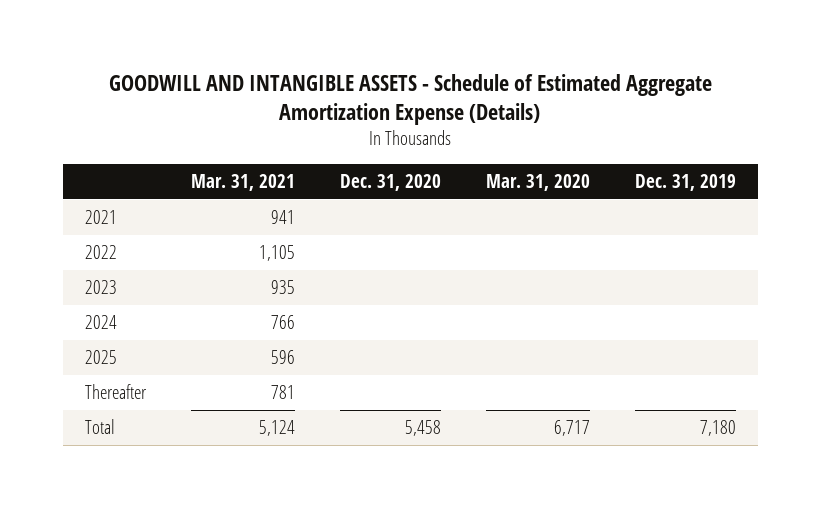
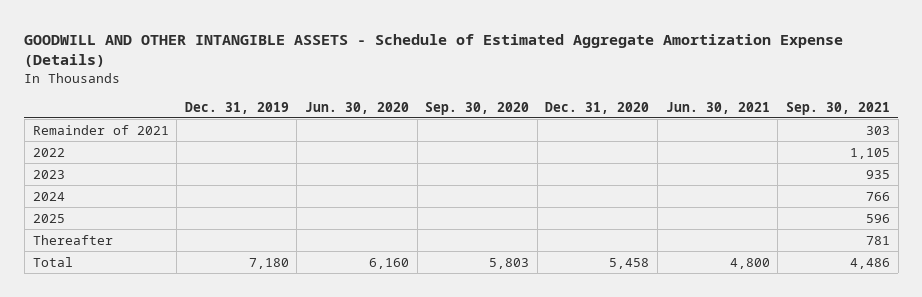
[109,74,713,126] GOODWILL AND INTANGIBLE ASSETS - Schedule of Estimated Aggregate Amortization Expense (Details) -> [24,33,844,68] GOODWILL AND OTHER INTANGIBLE ASSETS - Schedule of Estimated Aggregate Amortization Expense (Details)
[191,173,296,191] Mar. 31, 2021 -> none
[485,173,590,191] Mar. 31, 2020 -> none
none -> [305,101,410,114] Jun. 30, 2020
none -> [425,101,530,115] Sep. 30, 2020
none -> [665,101,770,114] Jun. 30, 2021
none -> [785,101,890,115] Sep. 30, 2021
[85,209,118,224] 2021 -> [32,124,169,135] Remainder of 2021

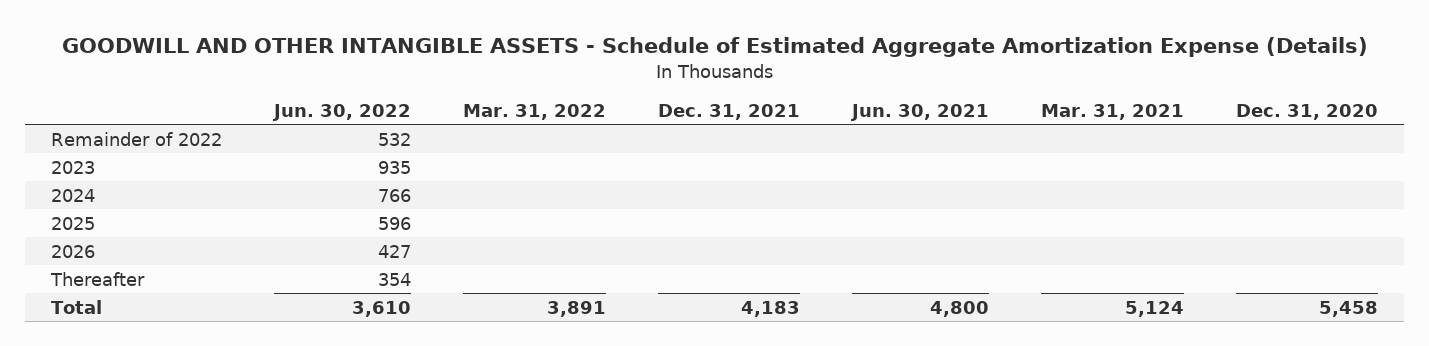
[184,101,289,114] Dec. 31, 2019 -> none
[305,101,410,114] Jun. 30, 2020 -> none
[425,101,530,115] Sep. 30, 2020 -> none
[785,101,890,115] Sep. 30, 2021 -> none
none -> [272,103,412,121] Jun. 30, 2022
none -> [463,103,607,120] Mar. 31, 2022
none -> [658,103,801,120] Dec. 31, 2021
none -> [1041,103,1185,120] Mar. 31, 2021
[32,147,65,157] 2022 -> none
[32,124,169,135] Remainder of 2021 -> [51,131,223,146] Remainder of 2022
none -> [51,244,96,258] 2026

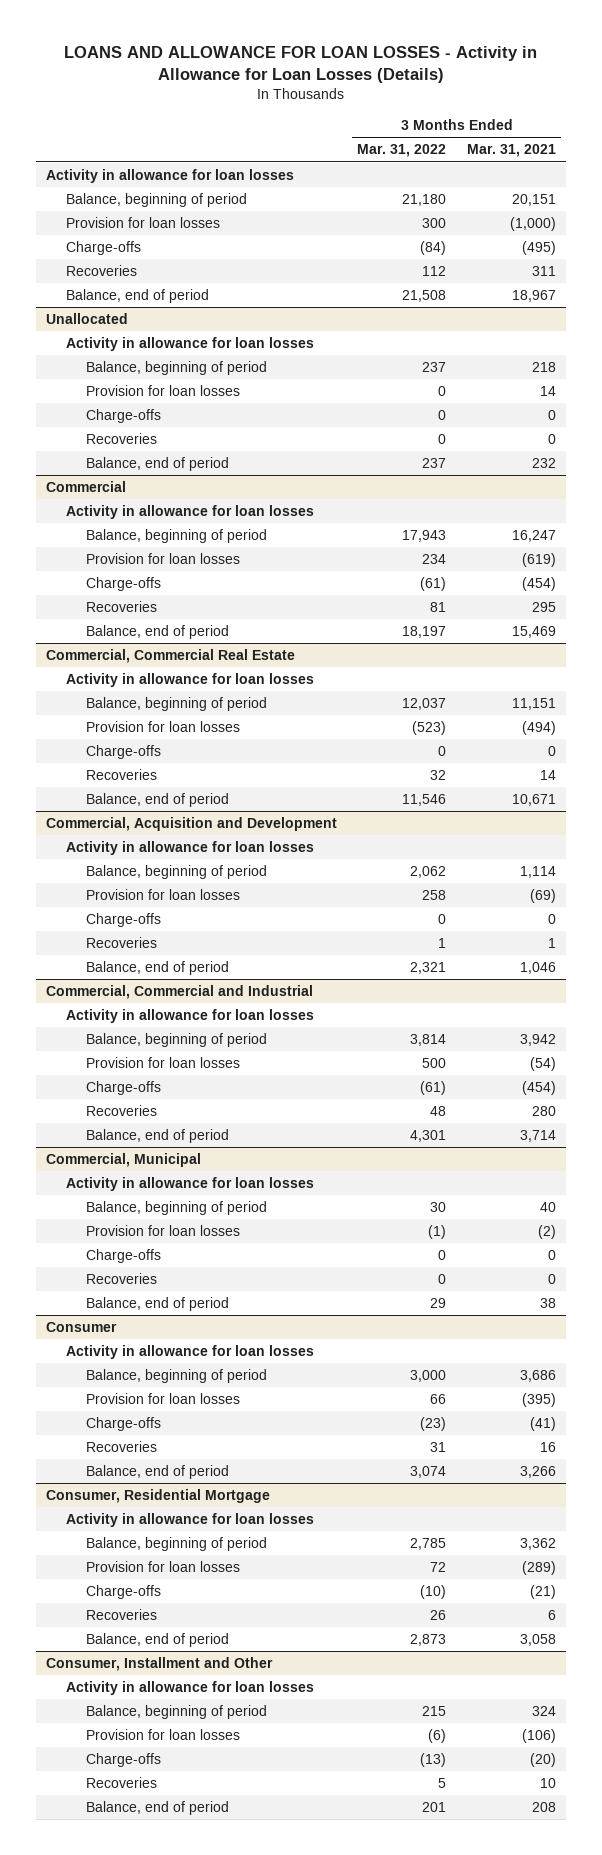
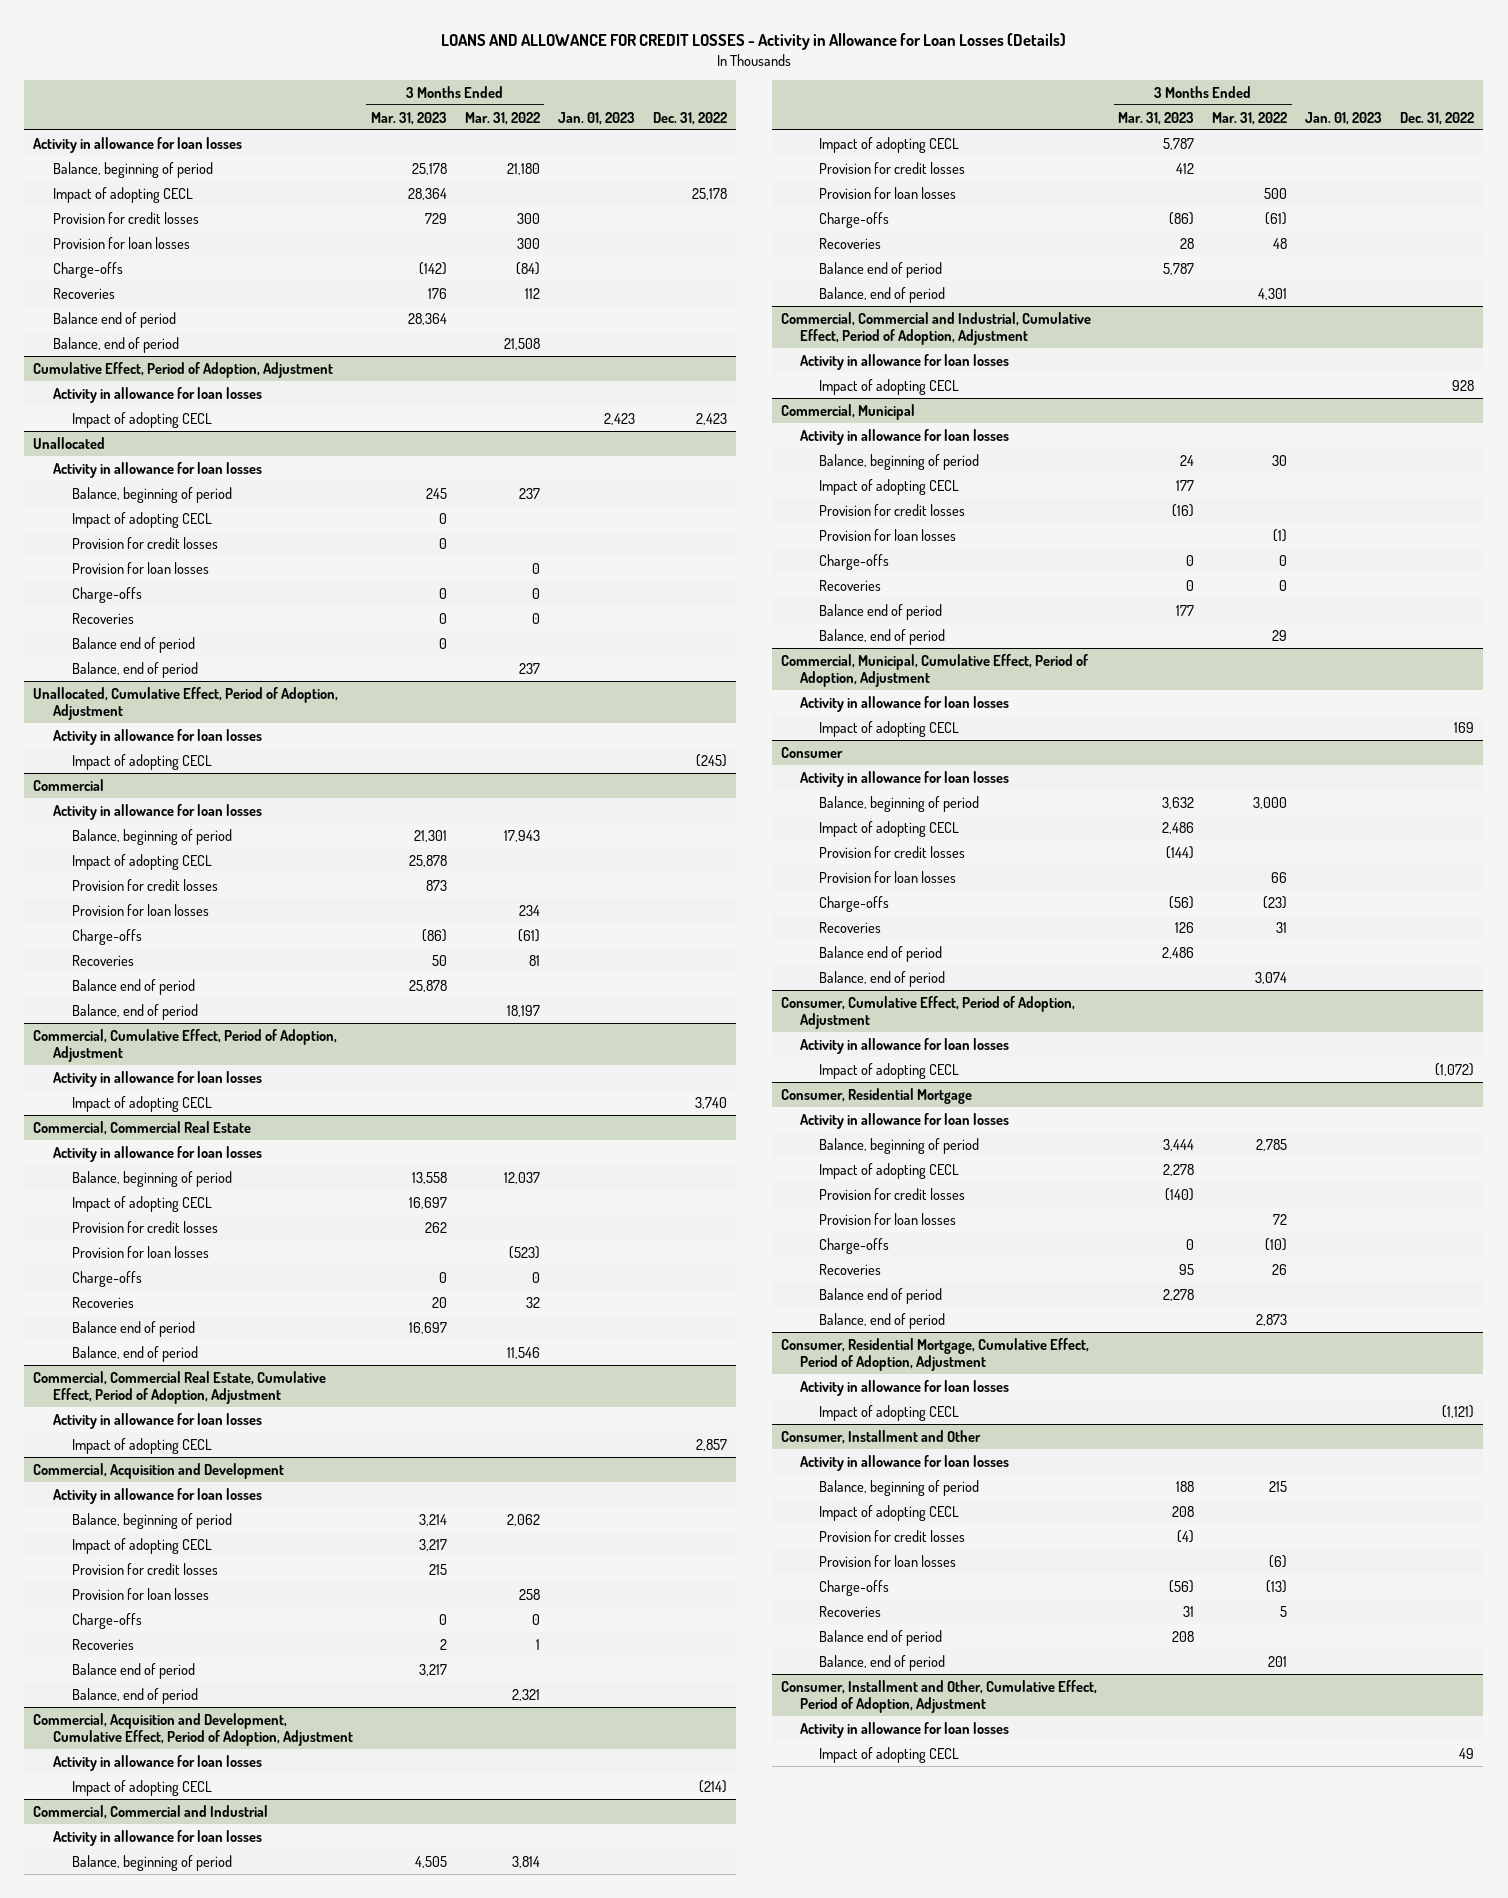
[63,45,537,84] LOANS AND ALLOWANCE FOR LOAN LOSSES - Activity in Allowance for Loan Losses (Details) -> [440,33,1066,51] LOANS AND ALLOWANCE FOR CREDIT LOSSES - Activity in Allowance for Loan Losses (Details)
[466,144,556,158] Mar. 31, 2021 -> none
none -> [370,111,447,125] Mar. 31, 2023
none -> [557,111,635,125] Jan. 01, 2023
none -> [652,111,727,125] Dec. 31, 2022
none -> [52,186,193,203] Impact of adopting CECL
none -> [52,211,199,224] Provision for credit losses
none -> [52,311,176,328] Balance end of period
none -> [33,361,334,378] Cumulative Effect, Period of Adoption, Adjustment
none -> [52,386,262,403] Activity in allowance for loan losses
none -> [71,411,212,428] Impact of adopting CECL
none -> [71,511,212,528] Impact of adopting CECL
none -> [71,536,218,549] Provision for credit losses
none -> [71,636,195,653] Balance end of period
none -> [33,686,339,720] Unallocated, Cumulative Effect, Period of Adoption, Adjustment
none -> [52,728,262,745] Activity in allowance for loan losses
none -> [71,753,212,770] Impact of adopting CECL
none -> [71,853,212,870] Impact of adopting CECL
none -> [71,878,218,891] Provision for credit losses
none -> [71,978,195,995] Balance end of period
none -> [33,1028,338,1062] Commercial, Cumulative Effect, Period of Adoption, Adjustment
none -> [52,1070,262,1087] Activity in allowance for loan losses
none -> [71,1095,212,1112] Impact of adopting CECL
none -> [71,1195,212,1212] Impact of adopting CECL
none -> [71,1220,218,1233] Provision for credit losses
none -> [71,1320,195,1337] Balance end of period
none -> [33,1370,327,1404] Commercial, Commercial Real Estate, Cumulative Effect, Period of Adoption, Adjustment
none -> [52,1412,262,1429] Activity in allowance for loan losses
none -> [71,1437,212,1454] Impact of adopting CECL
none -> [71,1537,212,1554] Impact of adopting CECL
none -> [71,1562,218,1575] Provision for credit losses
none -> [71,1662,195,1679] Balance end of period
none -> [33,1712,353,1746] Commercial, Acquisition and Development, Cumulative Effect, Period of Adoption, Adjustment
none -> [52,1754,262,1771] Activity in allowance for loan losses
none -> [71,1779,212,1796] Impact of adopting CECL
none -> [819,136,960,153] Impact of adopting CECL
none -> [819,161,966,174] Provision for credit losses
none -> [819,261,943,278] Balance end of period
none -> [780,311,1091,345] Commercial, Commercial and Industrial, Cumulative Effect, Period of Adoption, Adjustment
none -> [800,353,1010,370] Activity in allowance for loan losses
none -> [819,378,960,395] Impact of adopting CECL
none -> [819,478,960,495] Impact of adopting CECL
none -> [819,503,966,516] Provision for credit losses
none -> [819,603,943,620] Balance end of period
none -> [780,653,1088,687] Commercial, Municipal, Cumulative Effect, Period of Adoption, Adjustment
none -> [800,695,1010,712] Activity in allowance for loan losses
none -> [819,720,960,737] Impact of adopting CECL
none -> [819,820,960,837] Impact of adopting CECL
none -> [819,845,966,858] Provision for credit losses
none -> [819,945,943,962] Balance end of period
none -> [780,995,1075,1029] Consumer, Cumulative Effect, Period of Adoption, Adjustment
none -> [800,1037,1010,1054] Activity in allowance for loan losses
none -> [819,1062,960,1079] Impact of adopting CECL
none -> [819,1162,960,1179] Impact of adopting CECL
none -> [819,1187,966,1200] Provision for credit losses
none -> [819,1287,943,1304] Balance end of period
none -> [780,1337,1089,1371] Consumer, Residential Mortgage, Cumulative Effect, Period of Adoption, Adjustment
none -> [800,1379,1010,1396] Activity in allowance for loan losses
none -> [819,1404,960,1421] Impact of adopting CECL
none -> [819,1504,960,1521] Impact of adopting CECL
none -> [819,1529,966,1542] Provision for credit losses
none -> [819,1629,943,1646] Balance end of period
none -> [780,1679,1097,1713] Consumer, Installment and Other, Cumulative Effect, Period of Adoption, Adjustment
none -> [800,1721,1010,1738] Activity in allowance for loan losses
none -> [819,1746,960,1763] Impact of adopting CECL

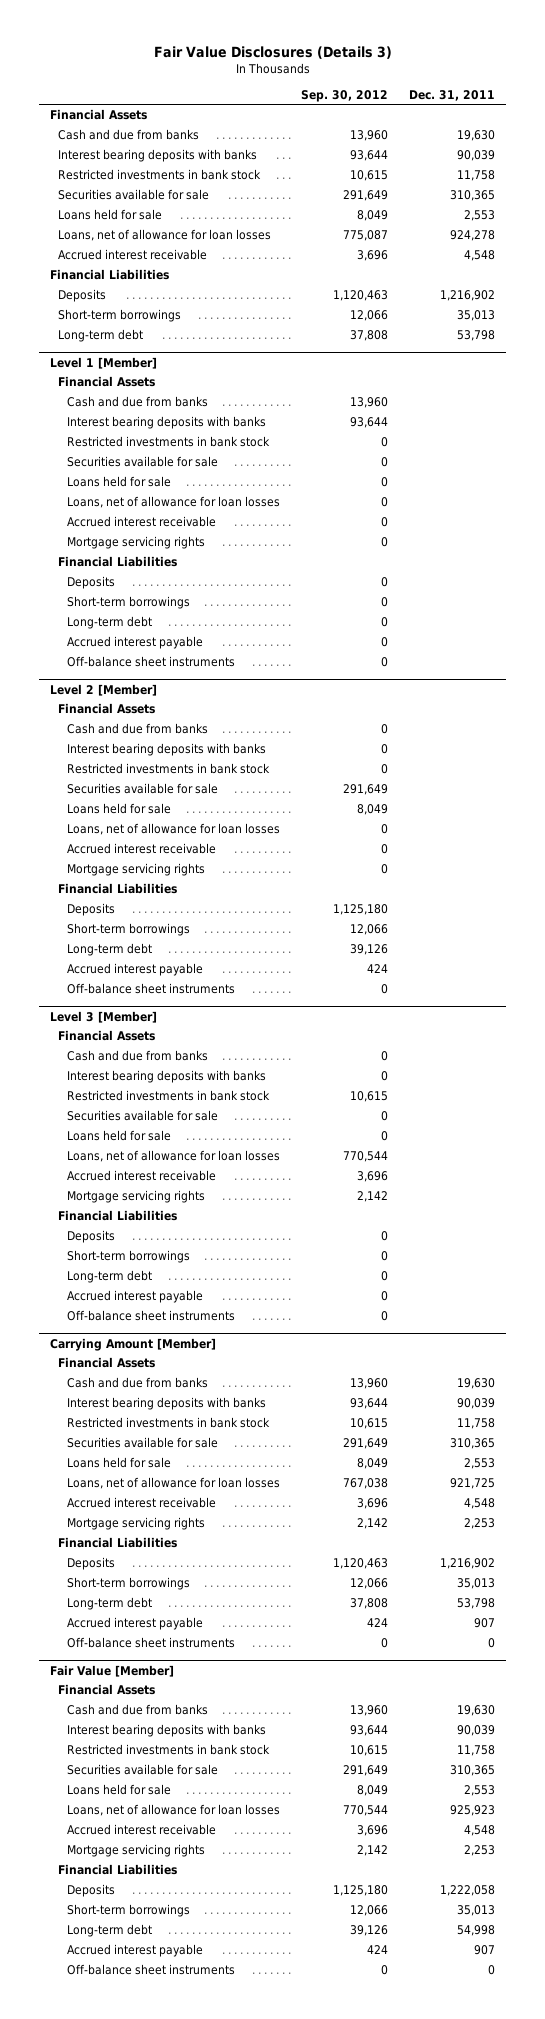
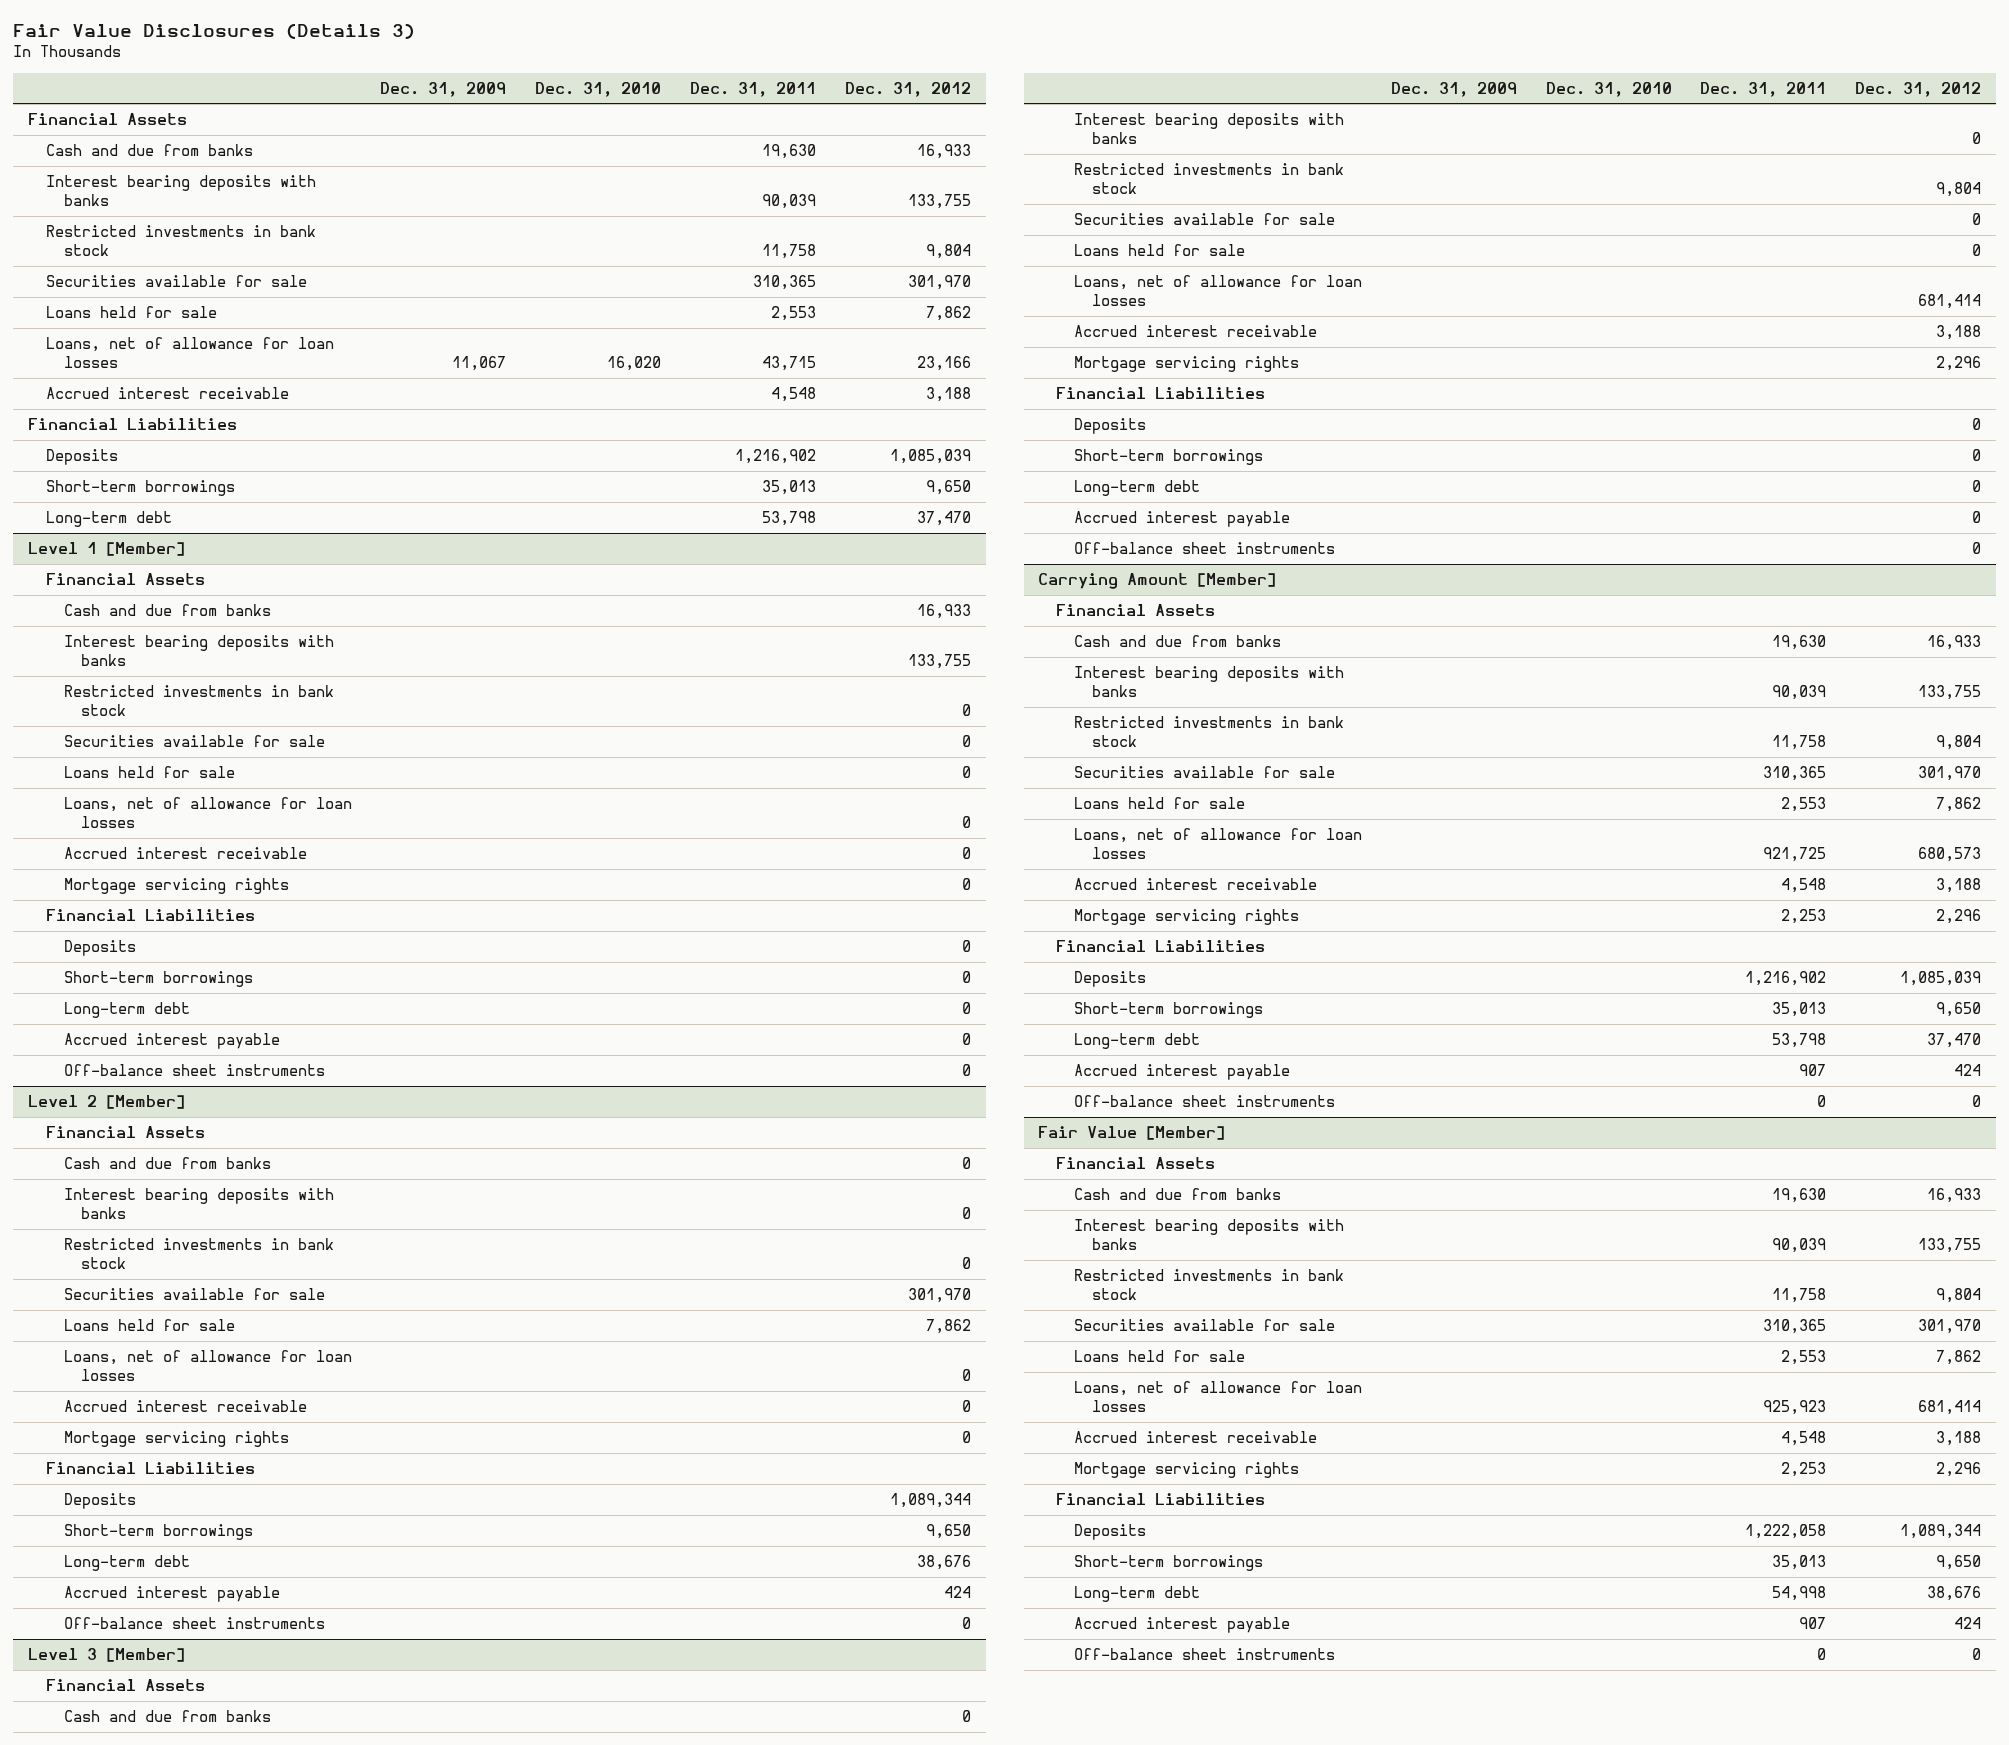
[301,89,389,102] Sep. 30, 2012 -> none
none -> [380,81,507,97] Dec. 31, 2009
none -> [535,81,662,97] Dec. 31, 2010
none -> [845,81,972,97] Dec. 31, 2012
[450,230,496,242] 924,278 -> [762,356,817,372] 43,715

